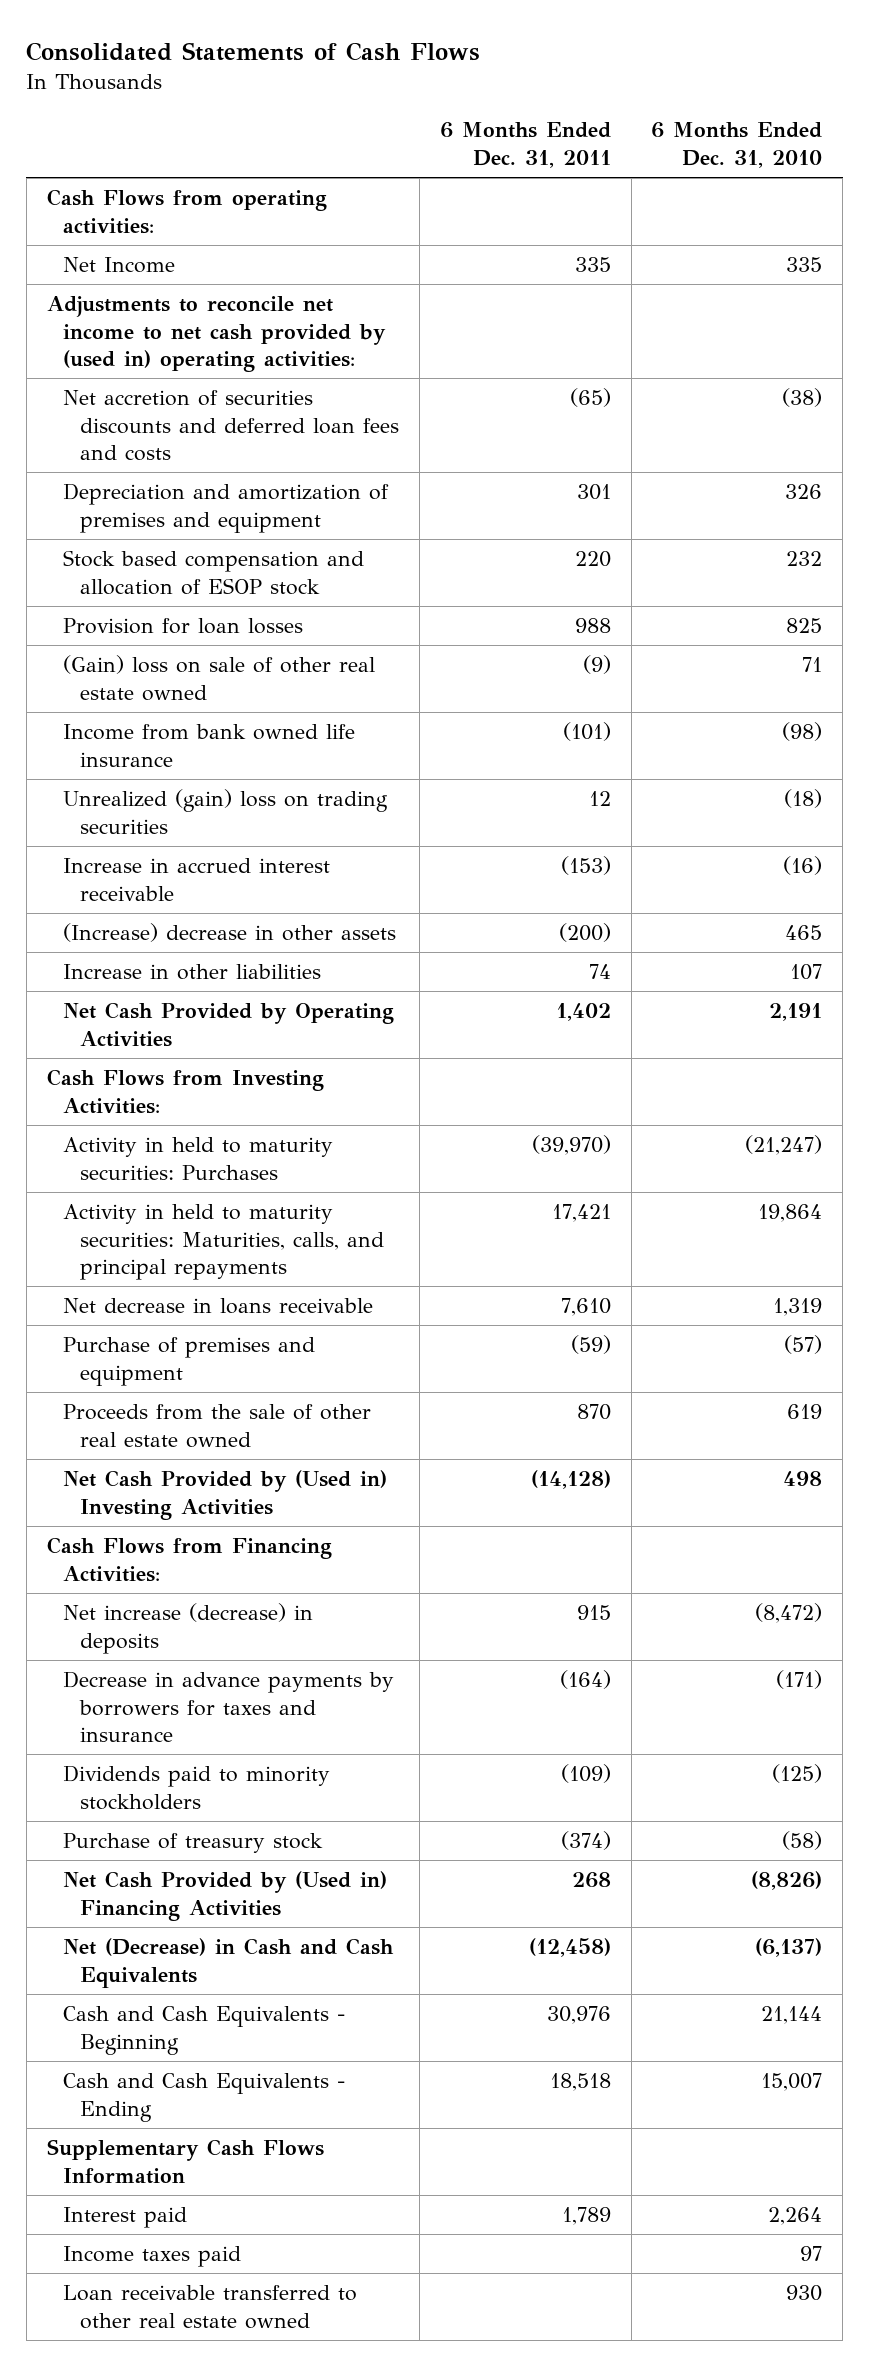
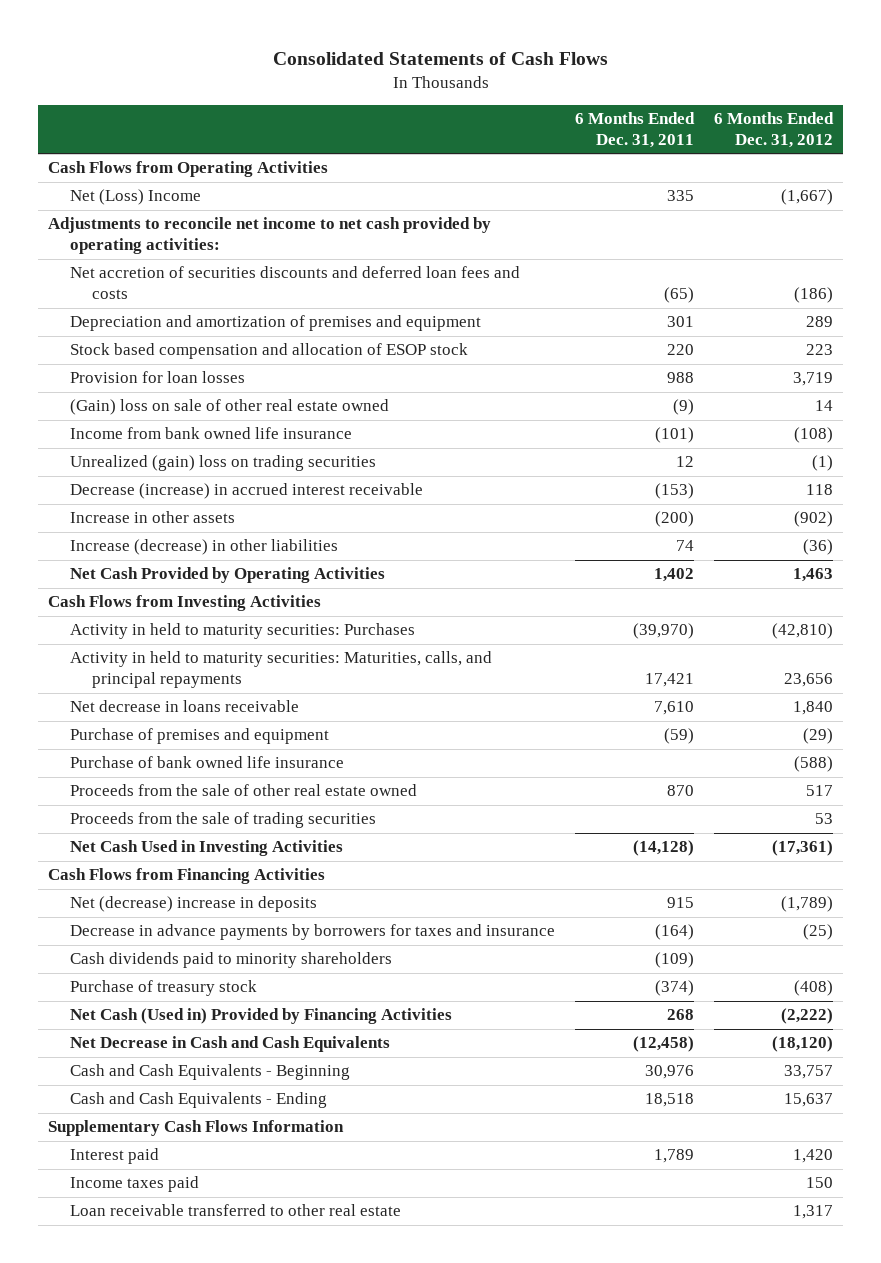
[651,122,823,168] 6 Months Ended Dec. 31, 2010 -> none
none -> [713,111,834,148] 6 Months Ended Dec. 31, 2012
[46,189,327,234] Cash Flows from operating activities: -> [48,161,329,178] Cash Flows from Operating Activities
[63,257,176,274] Net Income -> [70,189,202,206] Net (Loss) Income
[46,296,387,373] Adjustments to reconcile net income to net cash provided by (used in) operating activities: -> [48,217,492,255] Adjustments to reconcile net income to net cash provided by operating activities:
[63,858,331,901] Increase in accrued interest receivable -> [70,483,424,500] Decrease (increase) in accrued interest receivable
[63,923,397,943] (Increase) decrease in other assets -> [70,511,236,524] Increase in other assets
[63,964,322,981] Increase in other liabilities -> [70,539,339,556] Increase (decrease) in other liabilities
[46,1069,324,1114] Cash Flows from Investing Activities: -> [48,595,322,612] Cash Flows from Investing Activities
none -> [70,756,345,769] Purchase of bank owned life insurance
none -> [70,812,377,829] Proceeds from the sale of trading securities
[63,1470,388,1520] Net Cash Provided by (Used in) Investing Activities -> [70,840,344,857] Net Cash Used in Investing Activities
[46,1537,332,1582] Cash Flows from Financing Activities: -> [48,868,326,885] Cash Flows from Financing Activities
[63,1603,314,1654] Net increase (decrease) in deposits -> [70,896,318,913] Net (decrease) increase in deposits
[63,1765,331,1810] Dividends paid to minority stockholders -> [70,952,393,969] Cash dividends paid to minority shareholders
[63,1871,388,1921] Net Cash Provided by (Used in) Financing Activities -> [70,1008,453,1025] Net Cash (Used in) Provided by Financing Activities
[63,1938,395,1988] Net (Decrease) in Cash and Cash Equivalents -> [70,1036,391,1053] Net Decrease in Cash and Cash Equivalents
[63,2285,358,2329] Loan receivable transferred to other real estate owned -> [70,1204,402,1217] Loan receivable transferred to other real estate

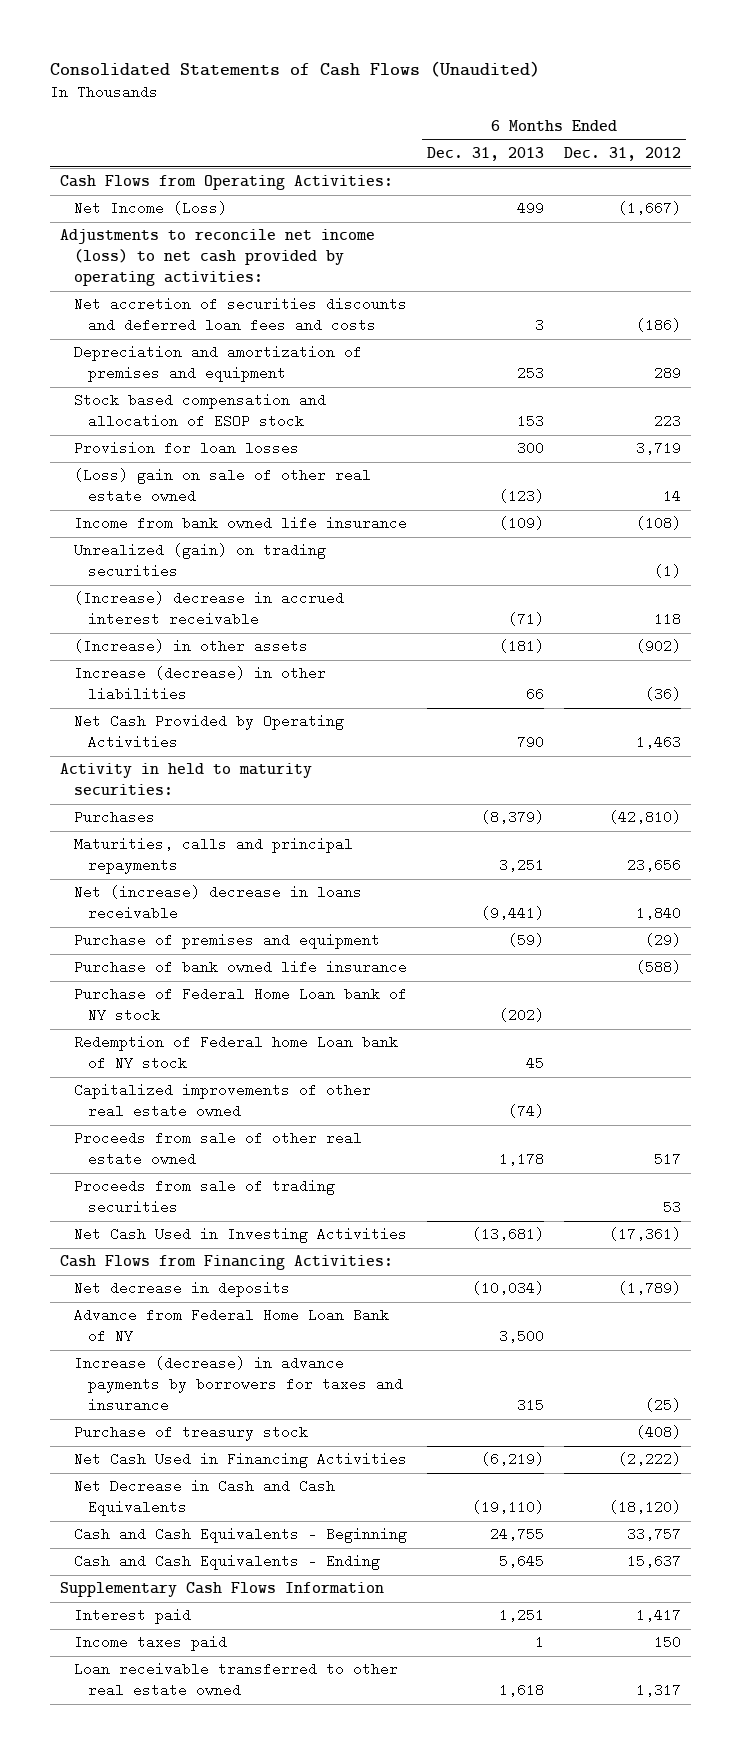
[272,51,608,65] Consolidated Statements of Cash Flows -> [49,60,540,77] Consolidated Statements of Cash Flows (Unaudited)
[575,111,696,148] 6 Months Ended Dec. 31, 2011 -> none
none -> [426,147,544,162] Dec. 31, 2013
[48,161,329,178] Cash Flows from Operating Activities -> [59,175,393,191] Cash Flows from Operating Activities:
[70,189,202,206] Net (Loss) Income -> [73,201,227,216] Net Income (Loss)
[48,217,492,255] Adjustments to reconcile net income to net cash provided by operating activities: -> [59,229,375,287] Adjustments to reconcile net income (loss) to net cash provided by operating activities:
[70,399,390,416] (Gain) loss on sale of other real estate owned -> [73,468,371,504] (Loss) gain on sale of other real estate owned
[70,455,377,472] Unrealized (gain) loss on trading securities -> [73,543,326,579] Unrealized (gain) on trading securities
[70,483,424,500] Decrease (increase) in accrued interest receivable -> [73,591,344,627] (Increase) decrease in accrued interest receivable
[70,511,236,524] Increase in other assets -> [73,639,308,654] (Increase) in other assets
[48,595,322,612] Cash Flows from Investing Activities -> none
none -> [59,763,312,796] Activity in held to maturity securities:
[70,623,416,640] Activity in held to maturity securities: Purchases -> [73,810,155,825] Purchases
[70,651,493,689] Activity in held to maturity securities: Maturities, calls, and principal repayments -> [73,837,353,875] Maturities, calls and principal repayments
[70,700,300,713] Net decrease in loans receivable -> [73,885,362,921] Net (increase) decrease in loans receivable
none -> [73,987,407,1023] Purchase of Federal Home Loan bank of NY stock
none -> [73,1035,398,1071] Redemption of Federal home Loan bank of NY stock
none -> [73,1083,371,1119] Capitalized improvements of other real estate owned
[70,784,418,797] Proceeds from the sale of other real estate owned -> [73,1131,362,1167] Proceeds from sale of other real estate owned
[70,812,377,829] Proceeds from the sale of trading securities -> [73,1179,335,1215] Proceeds from sale of trading securities
[70,952,393,969] Cash dividends paid to minority shareholders -> none
[48,868,326,885] Cash Flows from Financing Activities -> [59,1255,393,1271] Cash Flows from Financing Activities:
[70,896,318,913] Net (decrease) increase in deposits -> [73,1281,290,1298] Net decrease in deposits
none -> [73,1308,389,1344] Advance from Federal Home Loan Bank of NY
[70,924,556,941] Decrease in advance payments by borrowers for taxes and insurance -> [73,1356,403,1413] Increase (decrease) in advance payments by borrowers for taxes and insurance
[70,1008,453,1025] Net Cash (Used in) Provided by Financing Activities -> [73,1452,407,1469] Net Cash Used in Financing Activities
[792,1149,833,1164] 1,420 -> [635,1608,681,1623] 1,417
[70,1204,402,1217] Loan receivable transferred to other real estate -> [73,1662,398,1698] Loan receivable transferred to other real estate owned

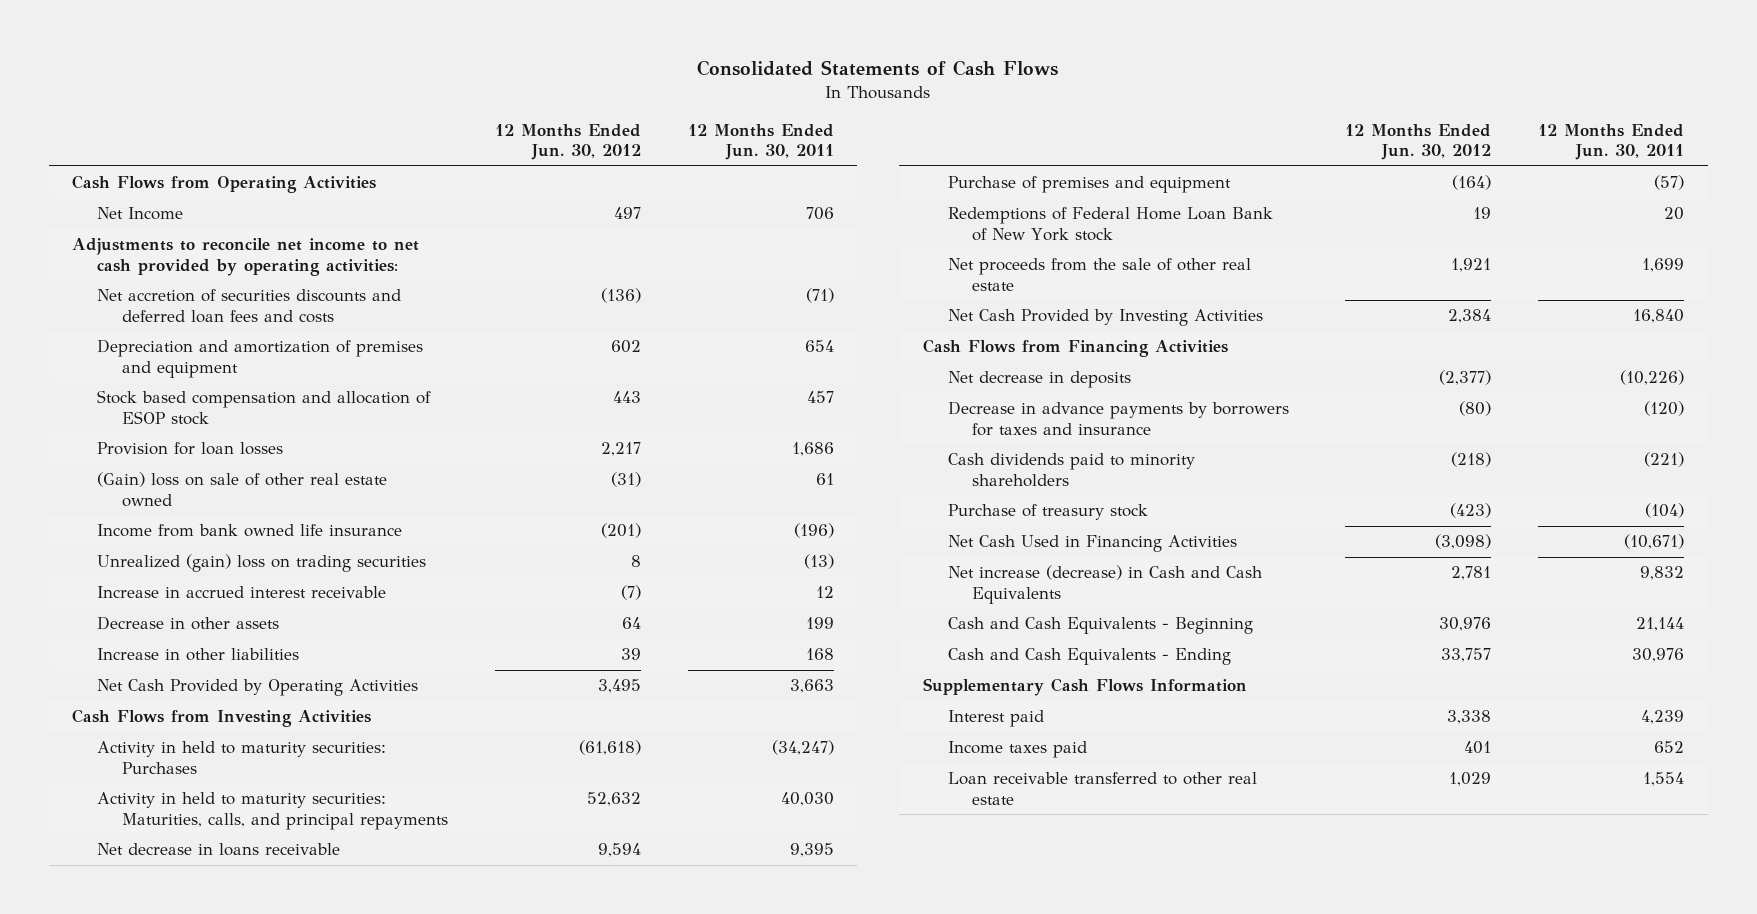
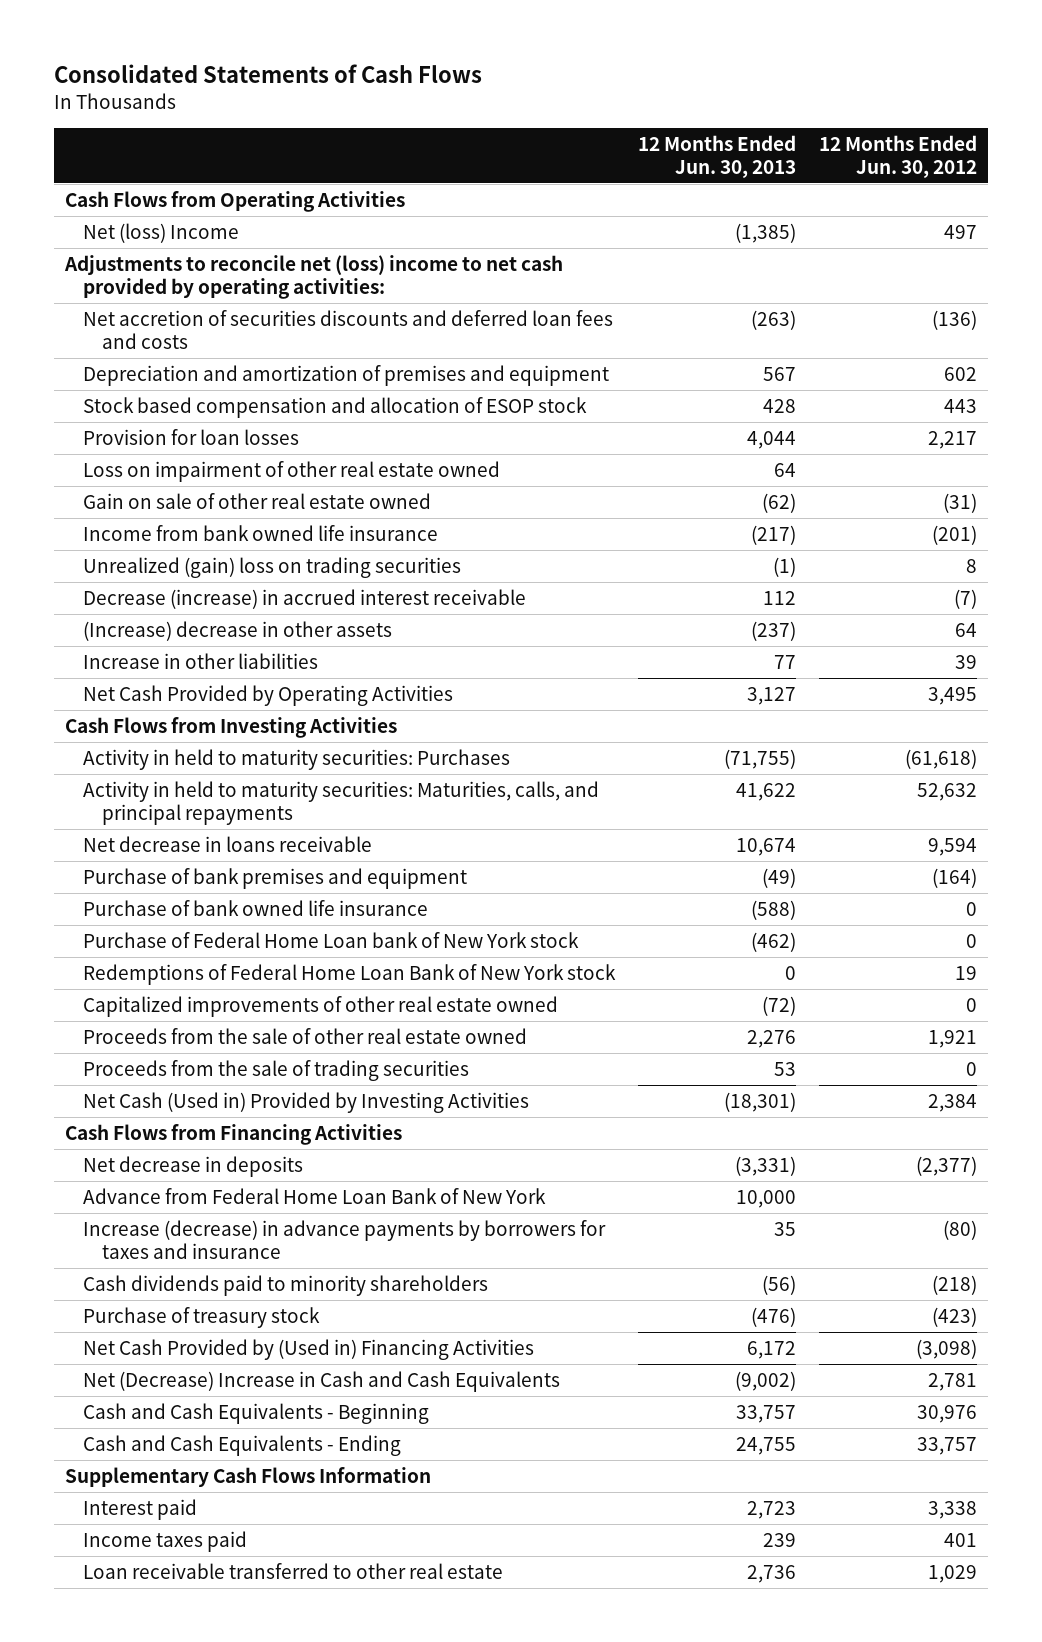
[687,123,834,161] 12 Months Ended Jun. 30, 2011 -> none
none -> [638,134,797,178] 12 Months Ended Jun. 30, 2013
[97,207,184,221] Net Income -> [83,222,240,243] Net (loss) Income
[72,238,420,276] Adjustments to reconcile net income to net cash provided by operating activities: -> [64,254,564,300] Adjustments to reconcile net (loss) income to net cash provided by operating activities:
none -> [83,460,501,482] Loss on impairment of other real estate owned
[97,472,388,507] (Gain) loss on sale of other real estate owned -> [83,492,432,509] Gain on sale of other real estate owned
[97,586,387,599] Increase in accrued interest receivable -> [83,588,527,609] Decrease (increase) in accrued interest receivable
[97,616,280,631] Decrease in other assets -> [83,620,393,641] (Increase) decrease in other assets
[947,176,1231,194] Purchase of premises and equipment -> [83,867,468,889] Purchase of bank premises and equipment
none -> [83,899,429,916] Purchase of bank owned life insurance
none -> [83,931,580,948] Purchase of Federal Home Loan bank of New York stock
none -> [83,995,559,1017] Capitalized improvements of other real estate owned
[947,258,1251,291] Net proceeds from the sale of other real estate -> [83,1027,528,1044] Proceeds from the sale of other real estate owned
none -> [83,1059,470,1081] Proceeds from the sale of trading securities
[947,309,1263,327] Net Cash Provided by Investing Activities -> [83,1091,530,1113] Net Cash (Used in) Provided by Investing Activities
none -> [83,1187,547,1204] Advance from Federal Home Loan Bank of New York
[947,401,1289,436] Decrease in advance payments by borrowers for taxes and insurance -> [83,1219,607,1260] Increase (decrease) in advance payments by borrowers for taxes and insurance
[947,535,1237,553] Net Cash Used in Financing Activities -> [83,1338,535,1360] Net Cash Provided by (Used in) Financing Activities
[947,565,1262,604] Net increase (decrease) in Cash and Cash Equivalents -> [83,1370,561,1392] Net (Decrease) Increase in Cash and Cash Equivalents

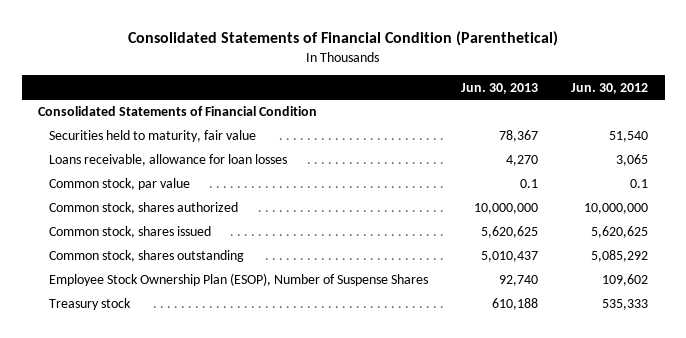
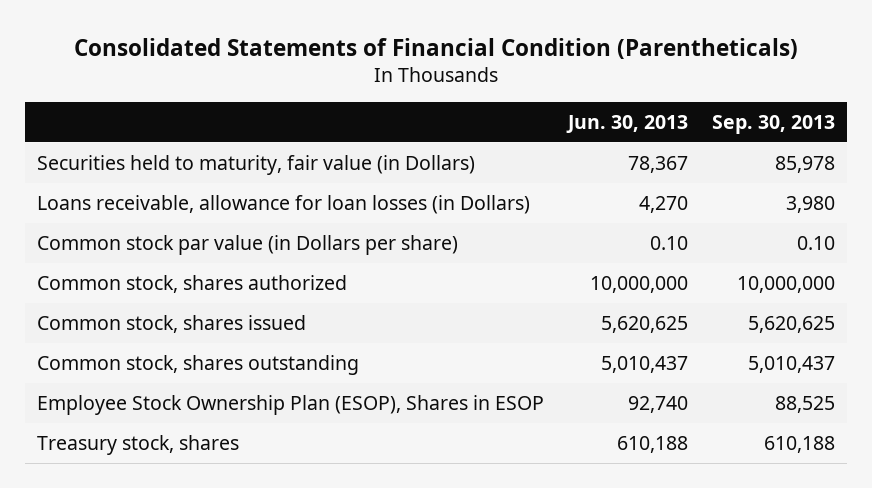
[128,31,559,47] Consolidated Statements of Financial Condition (Parenthetical) -> [74,37,799,59] Consolidated Statements of Financial Condition (Parentheticals)
[571,82,649,94] Jun. 30, 2012 -> none
none -> [712,115,836,135] Sep. 30, 2013
[38,106,318,117] Consolidated Statements of Financial Condition -> none
[48,130,256,143] Securities held to maturity, fair value -> [37,155,476,176] Securities held to maturity, fair value (in Dollars)
[48,154,287,167] Loans receivable, allowance for loan losses -> [37,195,531,215] Loans receivable, allowance for loan losses (in Dollars)
[48,178,190,191] Common stock, par value -> [37,235,459,256] Common stock par value (in Dollars per share)
[519,179,538,189] 0.1 -> [650,236,689,251] 0.10
[48,273,428,287] Employee Stock Ownership Plan (ESOP), Number of Suspense Shares -> [37,395,545,416] Employee Stock Ownership Plan (ESOP), Shares in ESOP
[48,298,131,311] Treasury stock -> [37,435,240,456] Treasury stock, shares

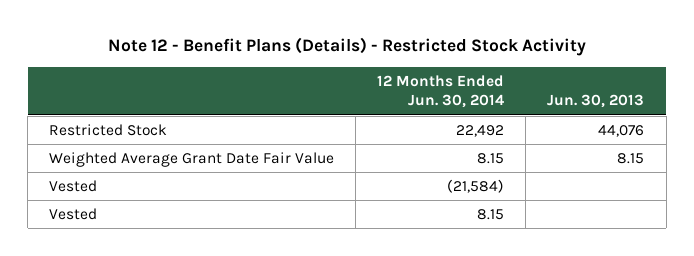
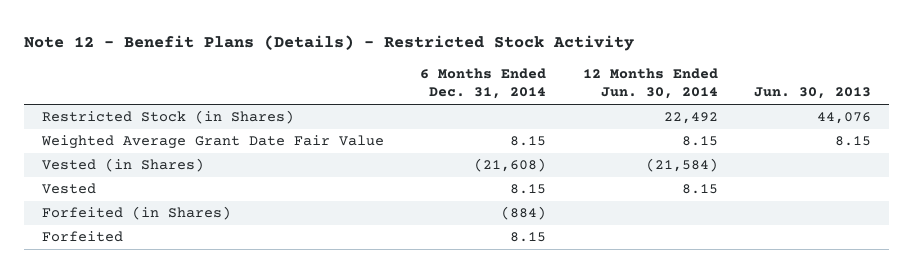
none -> [420,68,547,100] 6 Months Ended Dec. 31, 2014
[49,123,168,136] Restricted Stock -> [41,110,294,125] Restricted Stock (in Shares)
[49,179,98,192] Vested -> [41,158,204,173] Vested (in Shares)
none -> [41,206,231,221] Forfeited (in Shares)
none -> [41,231,123,243] Forfeited

